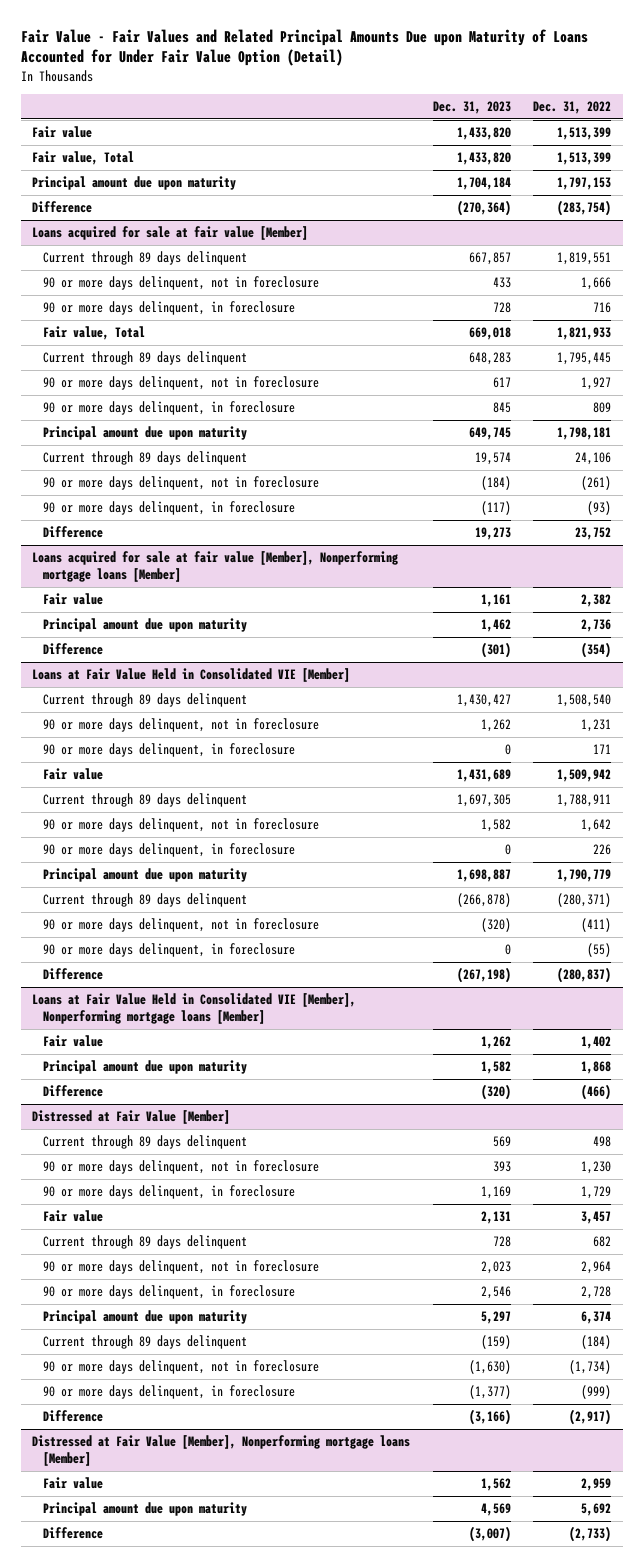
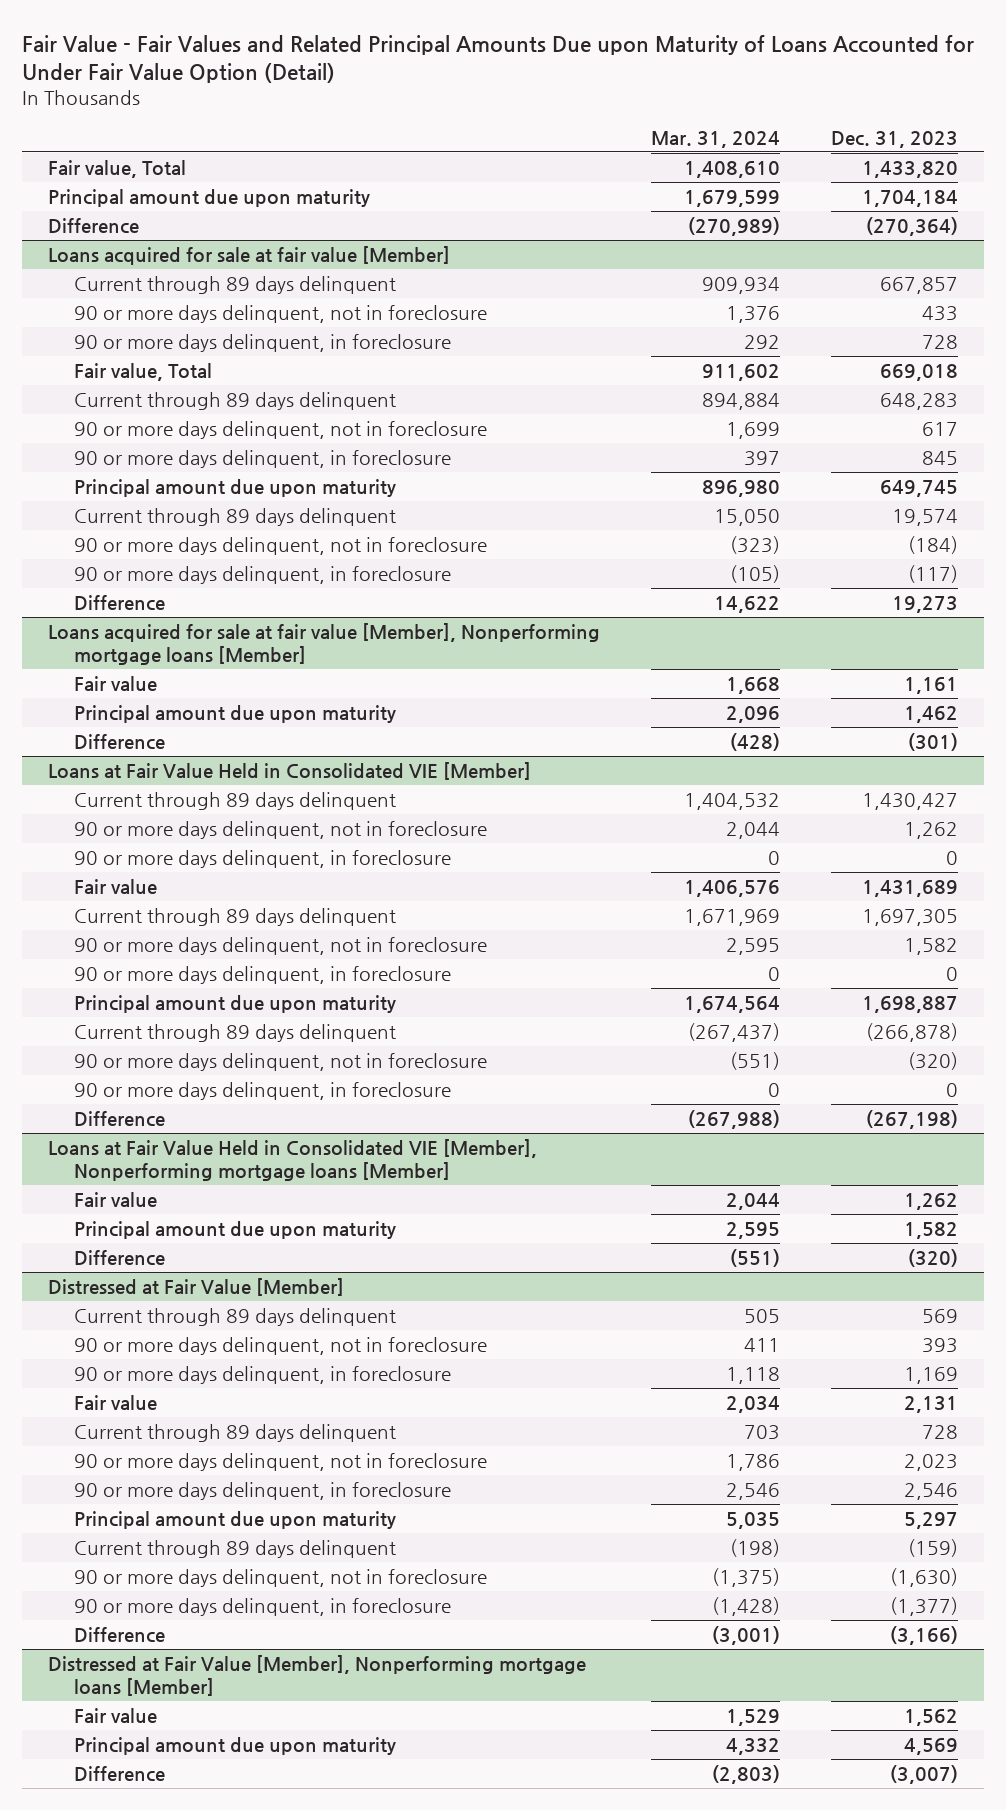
[533,100,612,114] Dec. 31, 2022 -> none
none -> [651,130,781,148] Mar. 31, 2024
[31,125,92,138] Fair value -> none

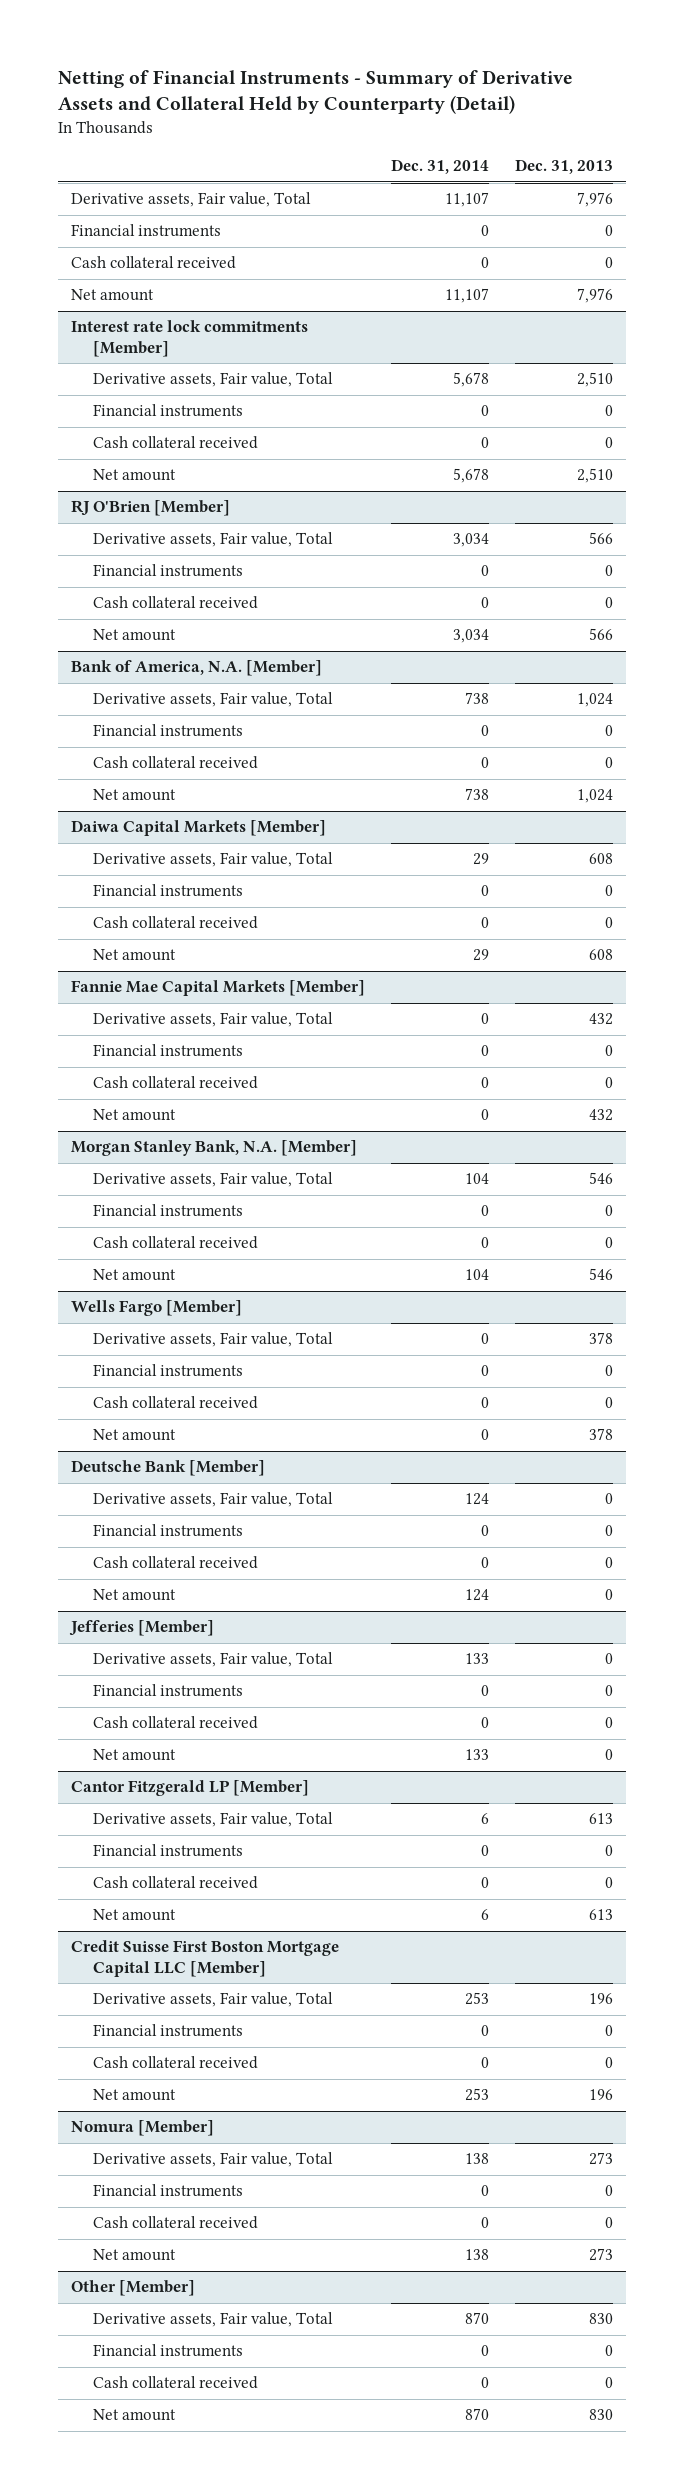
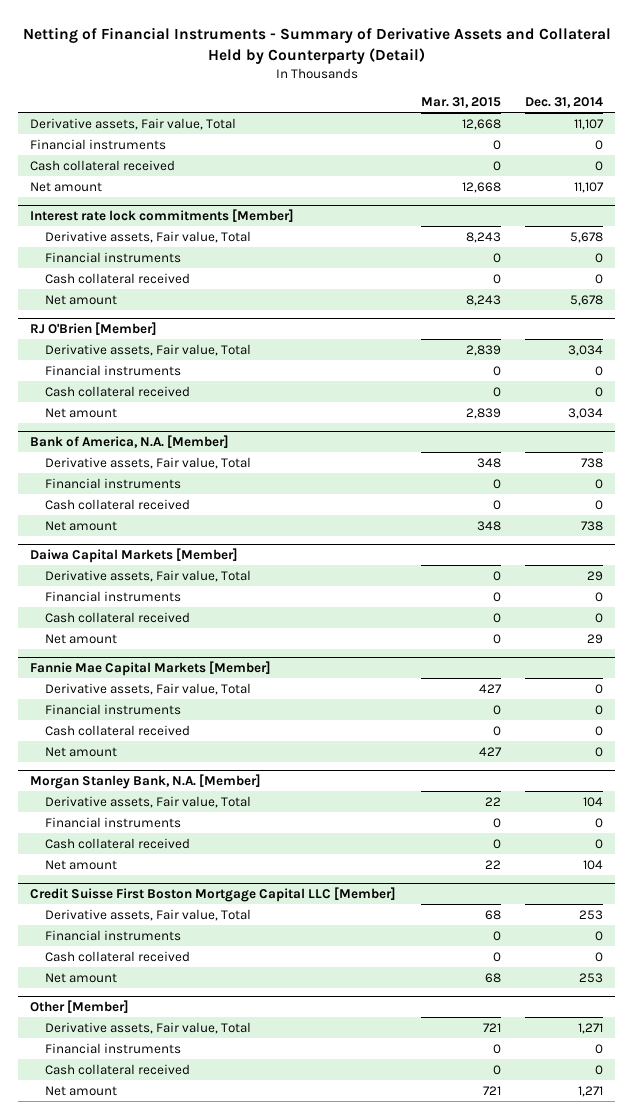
[514,159,613,175] Dec. 31, 2013 -> none
none -> [420,97,501,109] Mar. 31, 2015
[71,1300,243,1317] Wells Fargo [Member] -> none
[92,1332,333,1348] Derivative assets, Fair value, Total -> none
[92,1364,243,1378] Financial instruments -> none
[92,1396,258,1410] Cash collateral received -> none
[92,1429,176,1442] Net amount -> none
[71,1460,266,1477] Deutsche Bank [Member] -> none
[92,1492,333,1508] Derivative assets, Fair value, Total -> none
[92,1524,243,1538] Financial instruments -> none
[92,1556,258,1570] Cash collateral received -> none
[92,1589,176,1602] Net amount -> none
[69,1620,215,1637] Jefferies [Member] -> none
[92,1652,333,1668] Derivative assets, Fair value, Total -> none
[92,1684,243,1698] Financial instruments -> none
[92,1716,258,1730] Cash collateral received -> none
[92,1749,176,1762] Net amount -> none
[71,1780,310,1797] Cantor Fitzgerald LP [Member] -> none
[92,1812,333,1828] Derivative assets, Fair value, Total -> none
[92,1844,243,1858] Financial instruments -> none
[92,1876,258,1890] Cash collateral received -> none
[92,1909,176,1922] Net amount -> none
[71,2120,215,2137] Nomura [Member] -> none
[92,2152,333,2168] Derivative assets, Fair value, Total -> none
[92,2184,243,2198] Financial instruments -> none
[92,2216,258,2230] Cash collateral received -> none
[92,2249,176,2262] Net amount -> none
[465,2312,490,2325] 870 -> [577,1022,603,1034] 1,271
[465,2408,490,2421] 870 -> [577,1085,603,1097] 1,271

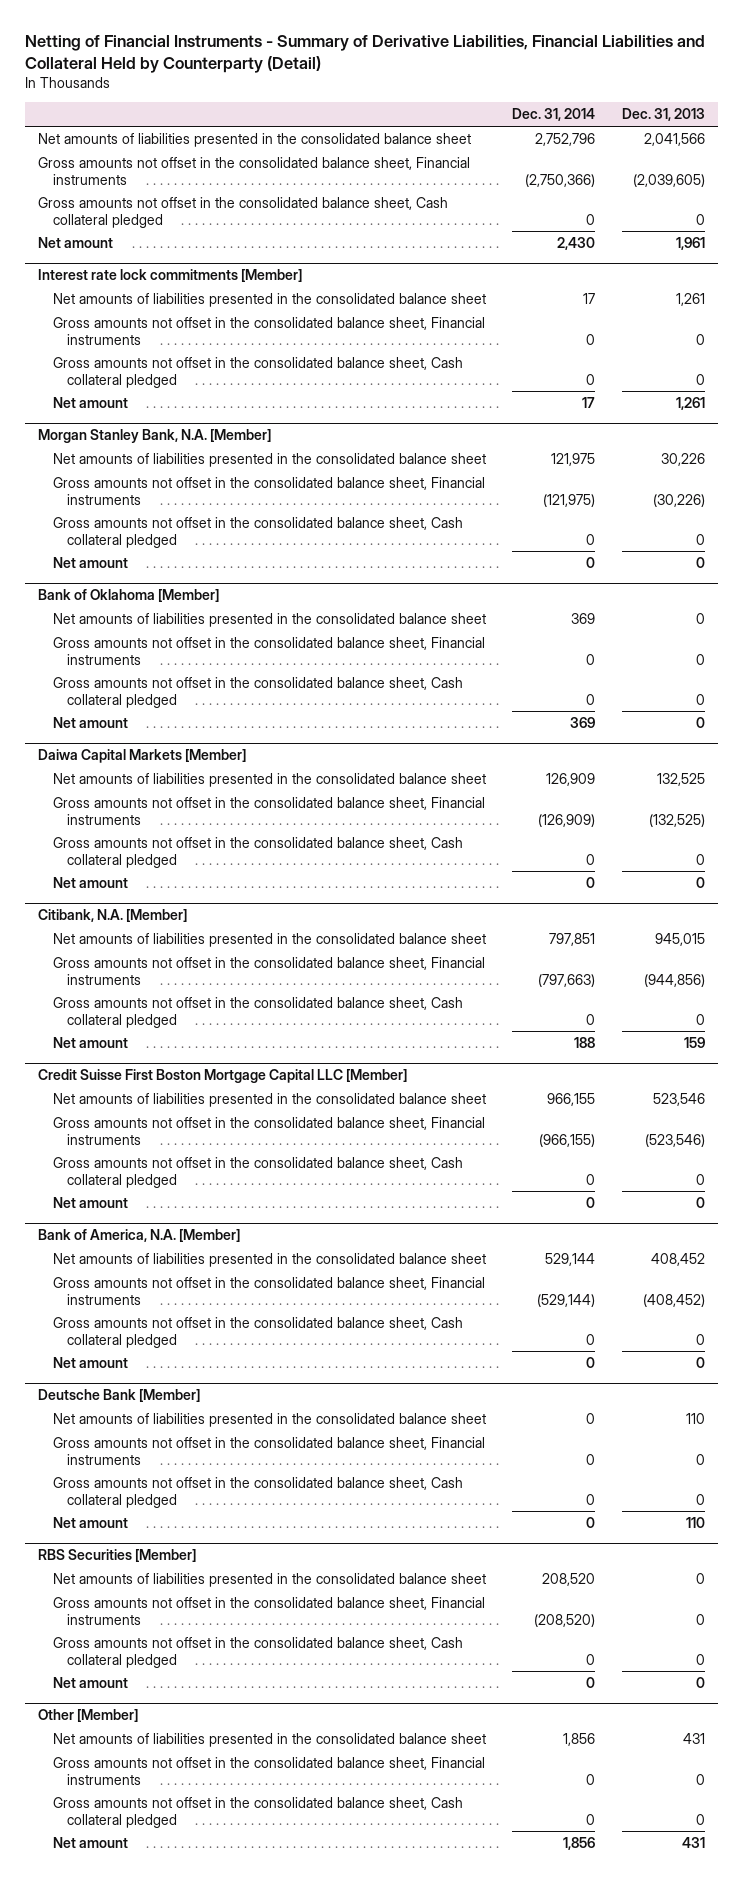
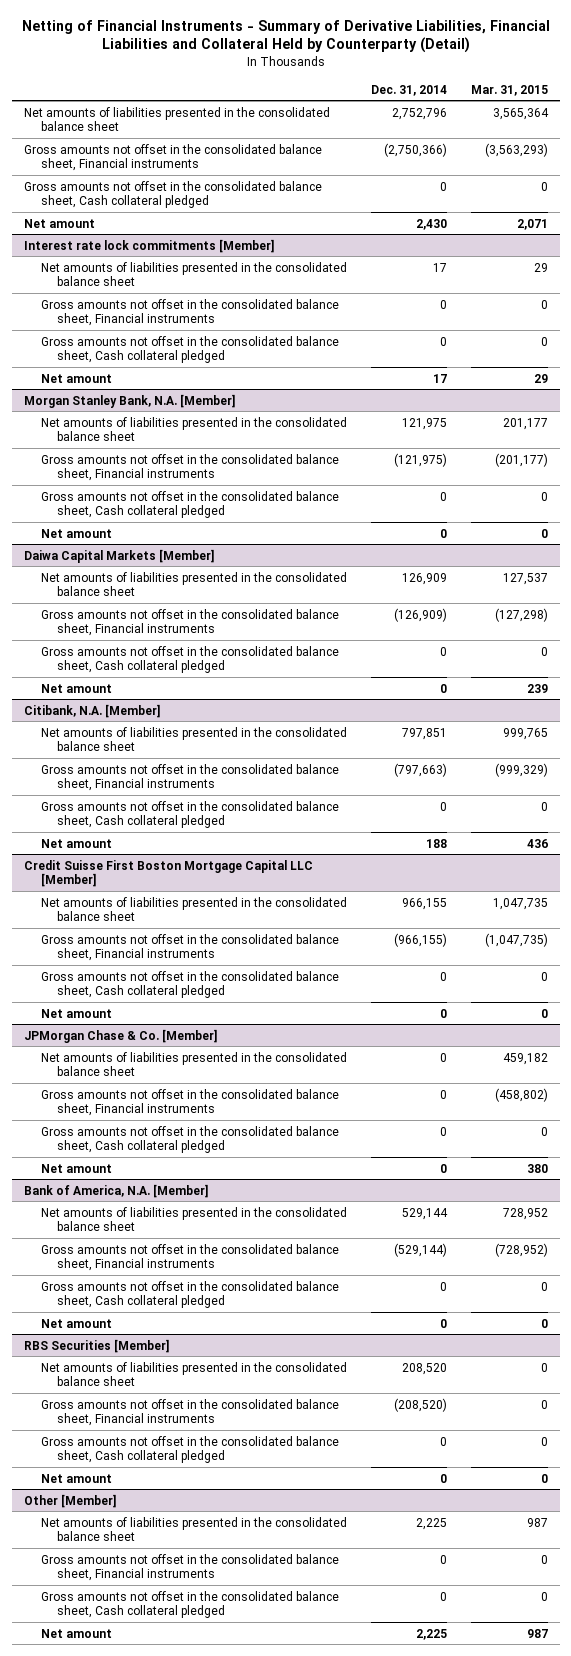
[621,108,705,122] Dec. 31, 2013 -> none
none -> [470,84,548,96] Mar. 31, 2015
[38,589,220,603] Bank of Oklahoma [Member] -> none
[52,613,486,628] Net amounts of liabilities presented in the consolidated balance sheet -> none
[52,637,485,665] Gross amounts not offset in the consolidated balance sheet, Financial instruments -> none
[52,677,463,708] Gross amounts not offset in the consolidated balance sheet, Cash collateral pledged -> none
[52,717,128,729] Net amount -> none
none -> [23,1028,218,1043] JPMorgan Chase & Co. [Member]
none -> [40,1051,347,1076] Net amounts of liabilities presented in the consolidated balance sheet
none -> [40,1088,339,1116] Gross amounts not offset in the consolidated balance sheet, Financial instruments
none -> [40,1125,339,1153] Gross amounts not offset in the consolidated balance sheet, Cash collateral pledged
none -> [40,1163,112,1173] Net amount
[38,1389,201,1403] Deutsche Bank [Member] -> none
[52,1413,486,1428] Net amounts of liabilities presented in the consolidated balance sheet -> none
[52,1437,485,1465] Gross amounts not offset in the consolidated balance sheet, Financial instruments -> none
[52,1477,463,1508] Gross amounts not offset in the consolidated balance sheet, Cash collateral pledged -> none
[52,1517,128,1529] Net amount -> none
[563,1733,596,1747] 1,856 -> [415,1517,447,1530] 2,225
[563,1837,596,1851] 1,856 -> [415,1628,447,1640] 2,225

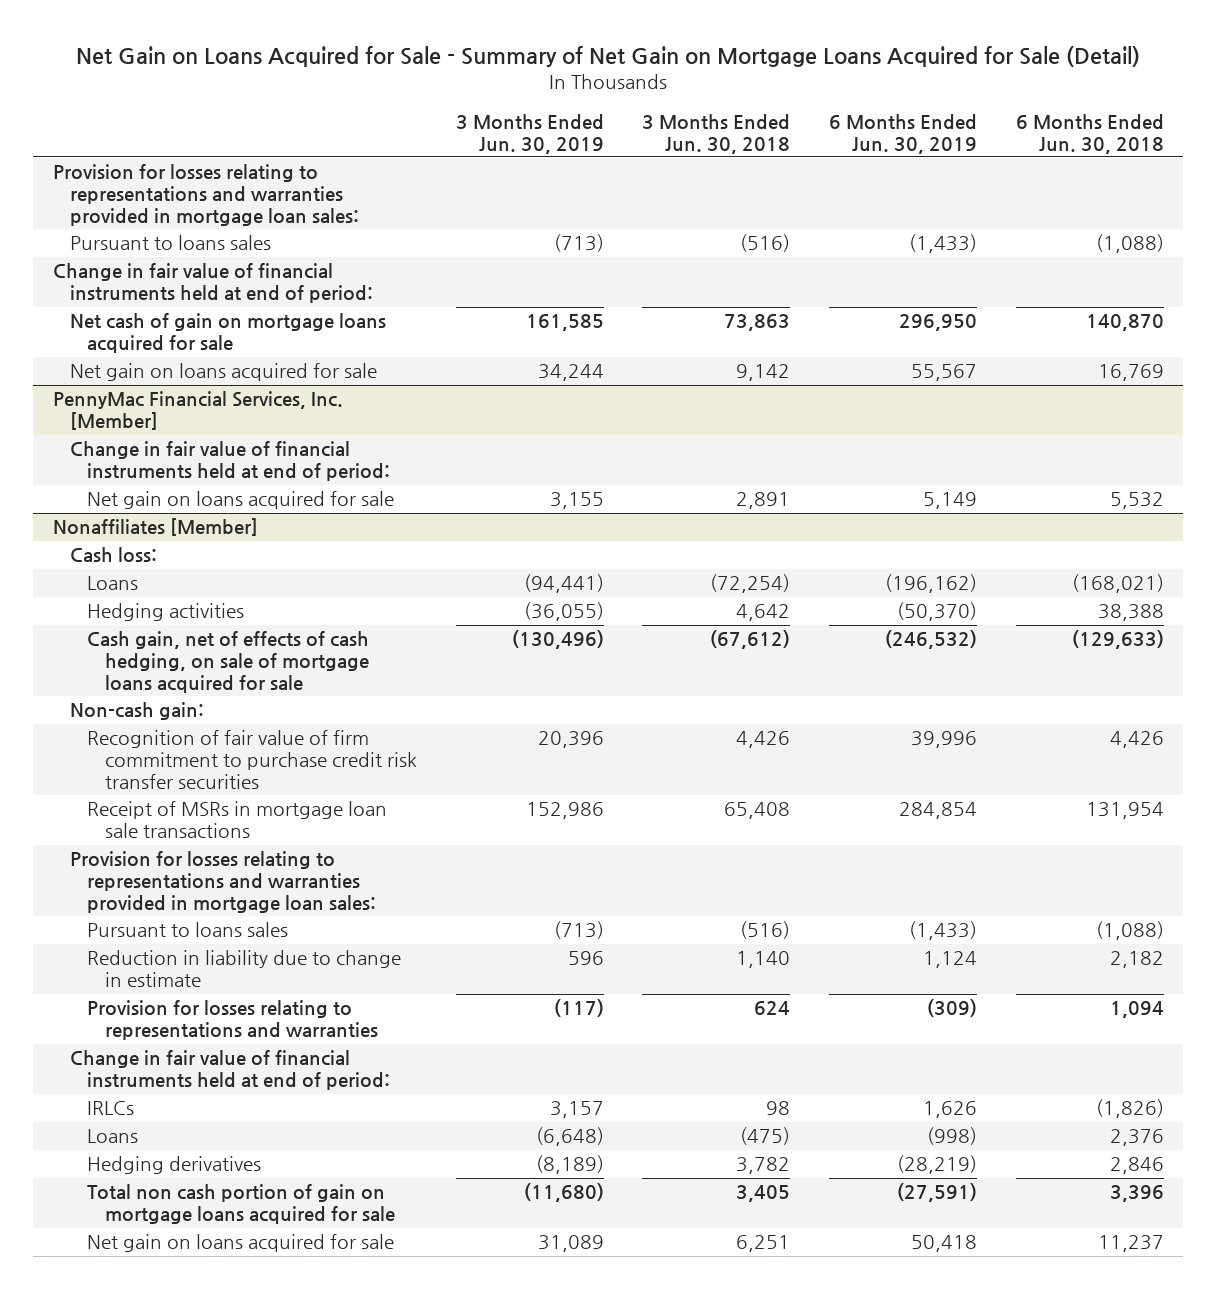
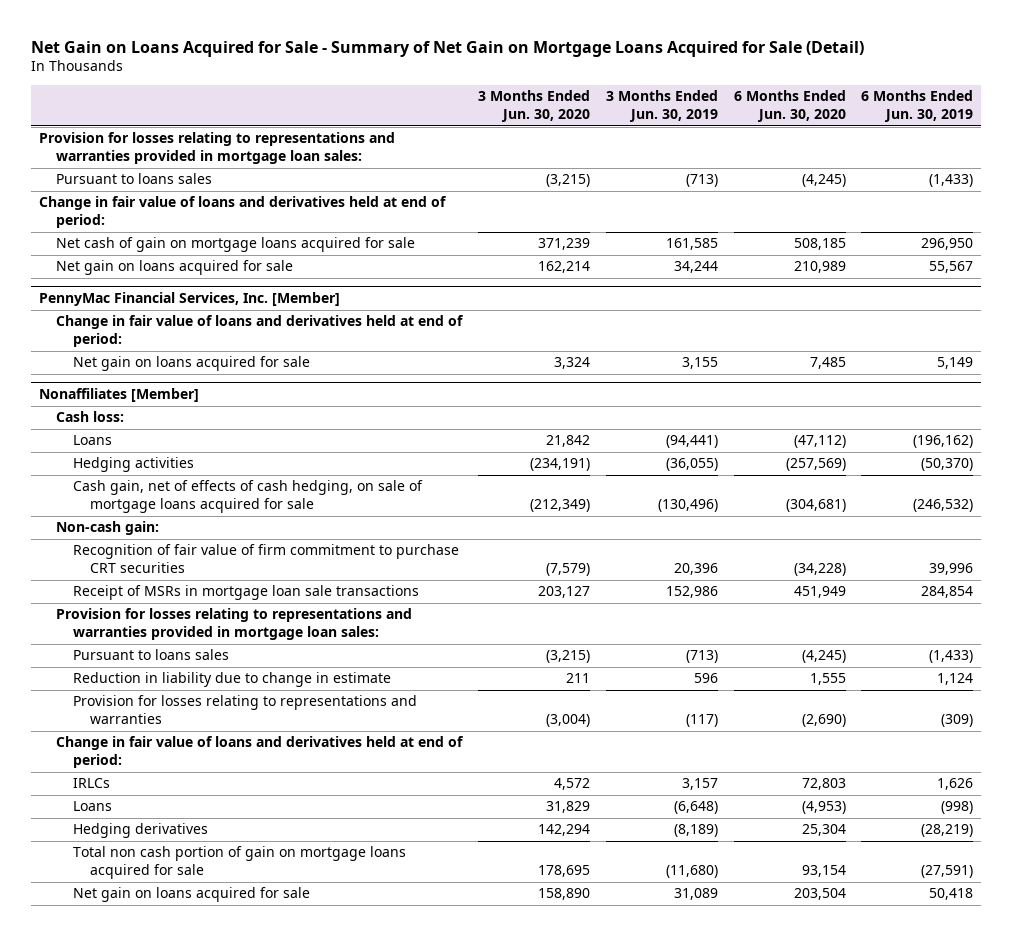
[642,113,791,154] 3 Months Ended Jun. 30, 2018 -> none
[1015,113,1164,154] 6 Months Ended Jun. 30, 2018 -> none
none -> [477,90,590,123] 3 Months Ended Jun. 30, 2020
none -> [733,90,846,123] 6 Months Ended Jun. 30, 2020
[52,263,373,304] Change in fair value of financial instruments held at end of period: -> [39,196,448,229] Change in fair value of loans and derivatives held at end of period:
[69,441,391,482] Change in fair value of financial instruments held at end of period: -> [56,315,465,348] Change in fair value of loans and derivatives held at end of period:
[87,730,417,790] Recognition of fair value of firm commitment to purchase credit risk transfer securities -> [73,544,460,574] Recognition of fair value of firm commitment to purchase CRT securities
[69,1050,391,1091] Change in fair value of financial instruments held at end of period: -> [56,736,465,769] Change in fair value of loans and derivatives held at end of period:

